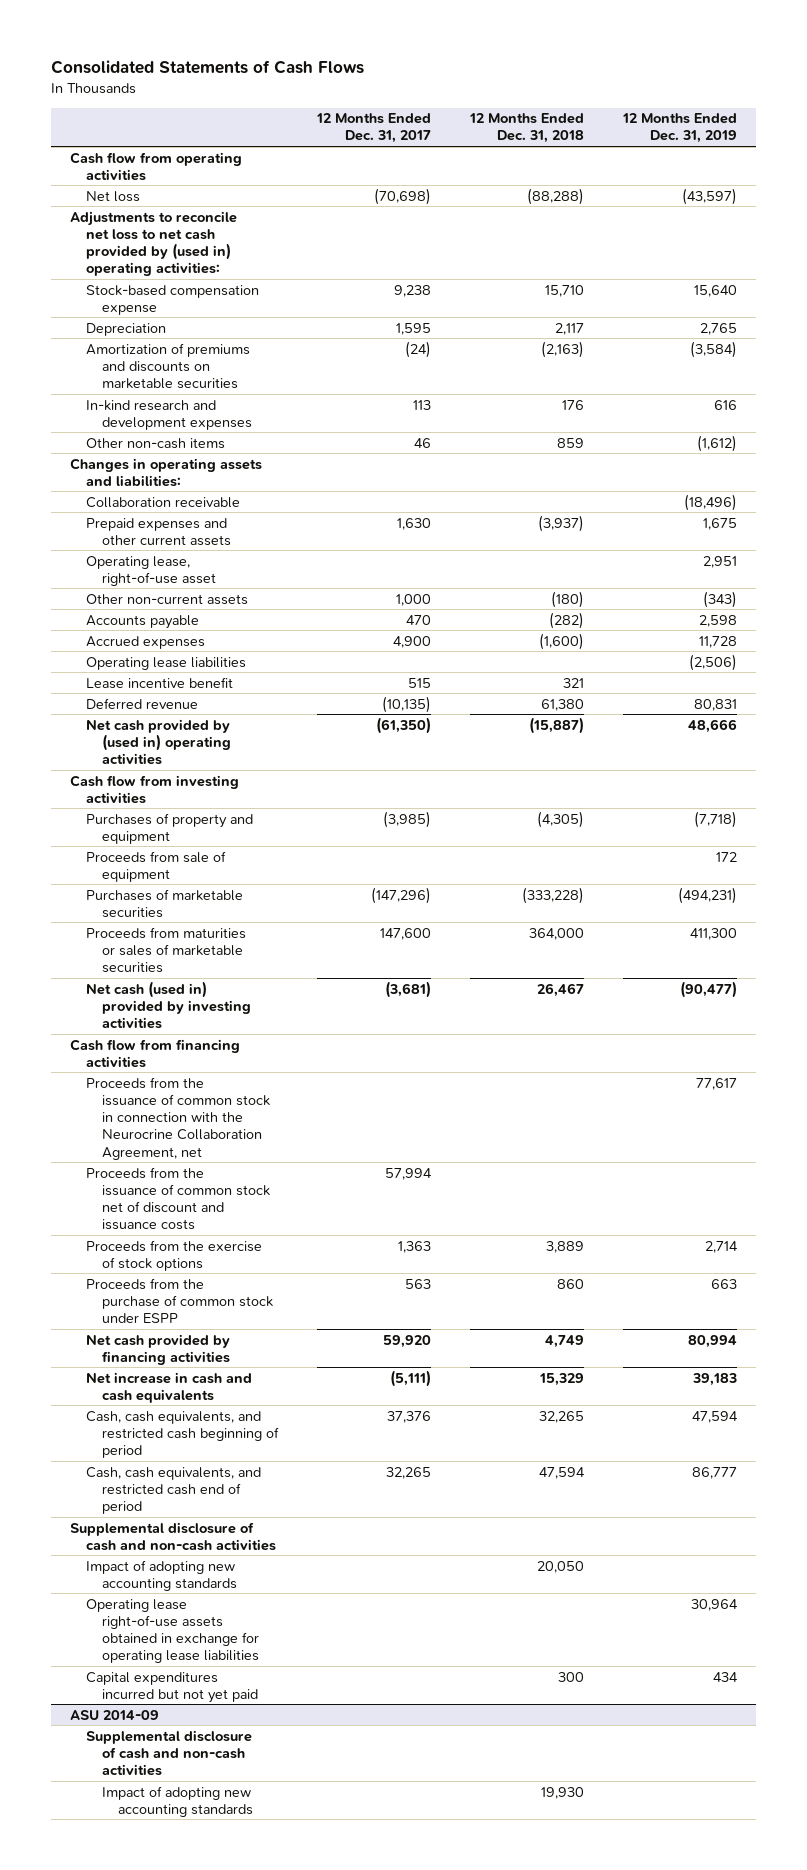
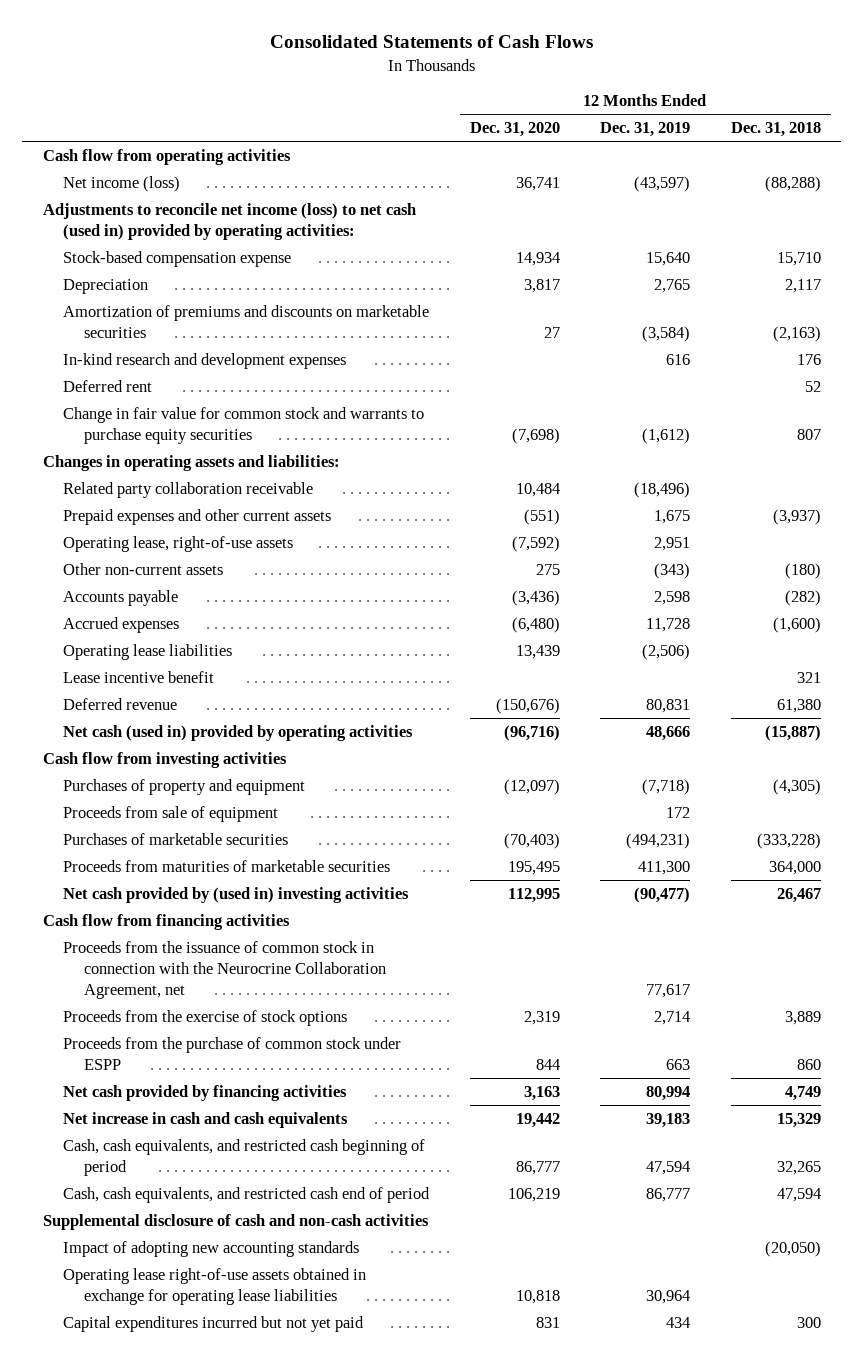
[316,113,432,144] 12 Months Ended Dec. 31, 2017 -> none
none -> [469,122,560,138] Dec. 31, 2020
[86,190,141,202] Net loss -> [63,175,181,192] Net income (loss)
[70,210,238,277] Adjustments to reconcile net loss to net cash provided by (used in) operating activities: -> [42,202,416,240] Adjustments to reconcile net income (loss) to net cash (used in) provided by operating activities:
[86,437,226,449] Other non-cash items -> none
none -> [63,379,153,392] Deferred rent
none -> [63,406,425,444] Change in fair value for common stock and warrants to purchase equity securities
[86,496,241,508] Collaboration receivable -> [63,481,314,498] Related party collaboration receivable
[86,555,217,586] Operating lease, right-of-use asset -> [63,535,294,552] Operating lease, right-of-use assets
[86,718,232,766] Net cash provided by (used in) operating activities -> [63,724,414,741] Net cash (used in) provided by operating activities
[86,926,247,974] Proceeds from maturities or sales of marketable securities -> [63,859,391,872] Proceeds from maturities of marketable securities
[86,980,252,1030] Net cash (used in) provided by investing activities -> [63,886,410,903] Net cash provided by (used in) investing activities
[86,1166,271,1231] Proceeds from the issuance of common stock net of discount and issuance costs -> none
[537,1560,585,1573] 20,050 -> [764,1240,821,1257] (20,050)
[70,1709,160,1720] ASU 2014-09 -> none
[86,1729,253,1777] Supplemental disclosure of cash and non-cash activities -> none
[102,1785,254,1817] Impact of adopting new accounting standards -> none

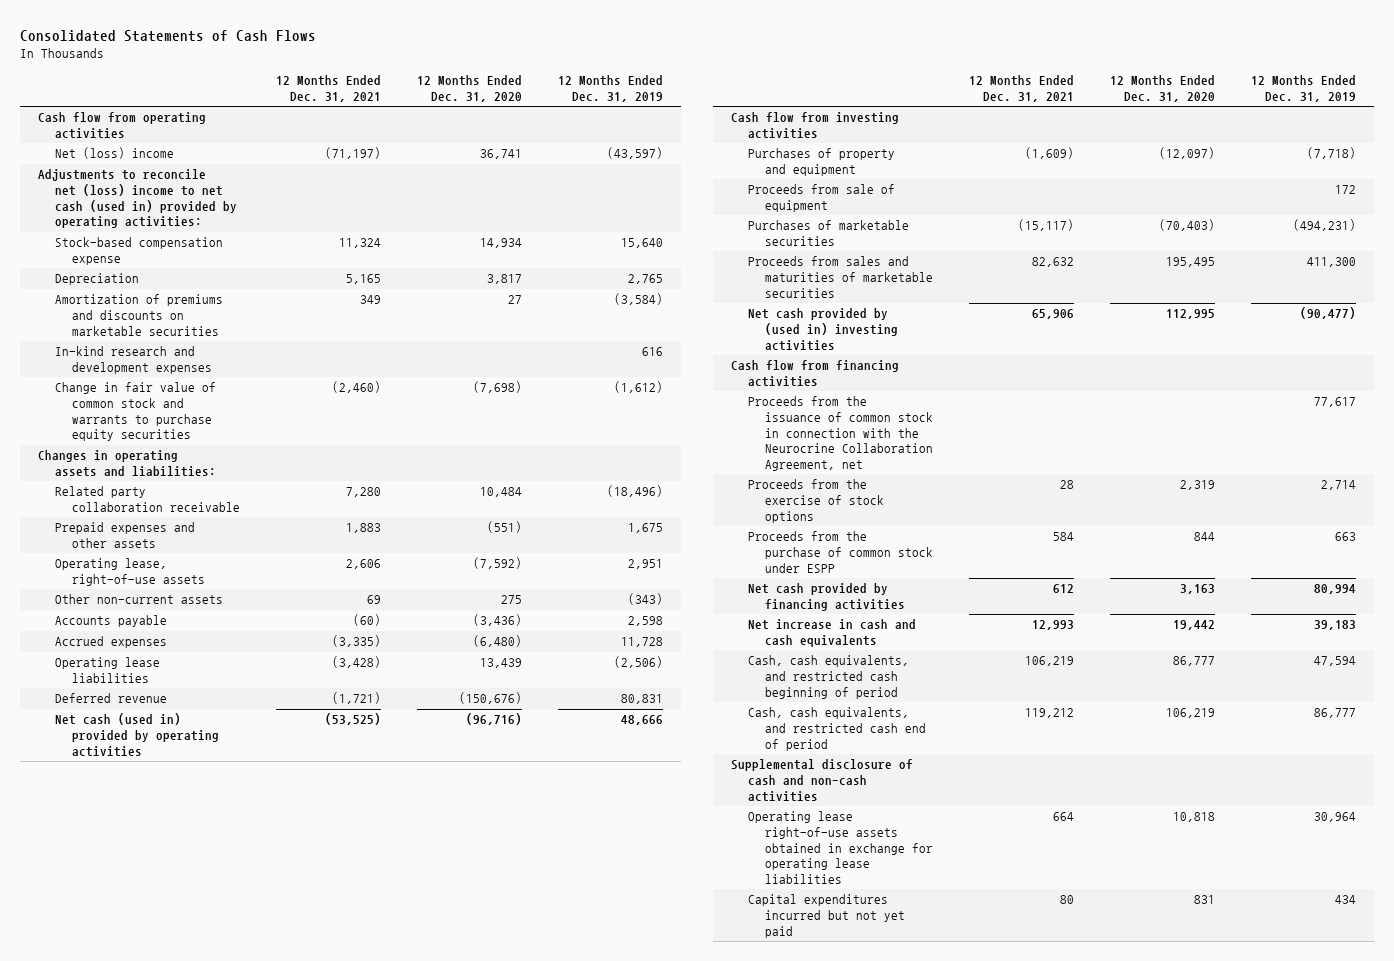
[730,122,821,138] Dec. 31, 2018 -> none
none -> [276,75,382,102] 12 Months Ended Dec. 31, 2021
[63,175,181,192] Net income (loss) -> [55,147,175,160] Net (loss) income
[42,202,416,240] Adjustments to reconcile net income (loss) to net cash (used in) provided by operating activities: -> [38,169,238,229] Adjustments to reconcile net (loss) income to net cash (used in) provided by operating activities:
[63,379,153,392] Deferred rent -> none
[63,406,425,444] Change in fair value for common stock and warrants to purchase equity securities -> [55,382,217,442] Change in fair value of common stock and warrants to purchase equity securities
[63,508,332,525] Prepaid expenses and other current assets -> [55,522,196,549] Prepaid expenses and other assets
[63,670,215,683] Lease incentive benefit -> none
[63,859,391,872] Proceeds from maturities of marketable securities -> [747,256,934,298] Proceeds from sales and maturities of marketable securities
[63,1240,360,1257] Impact of adopting new accounting standards -> none

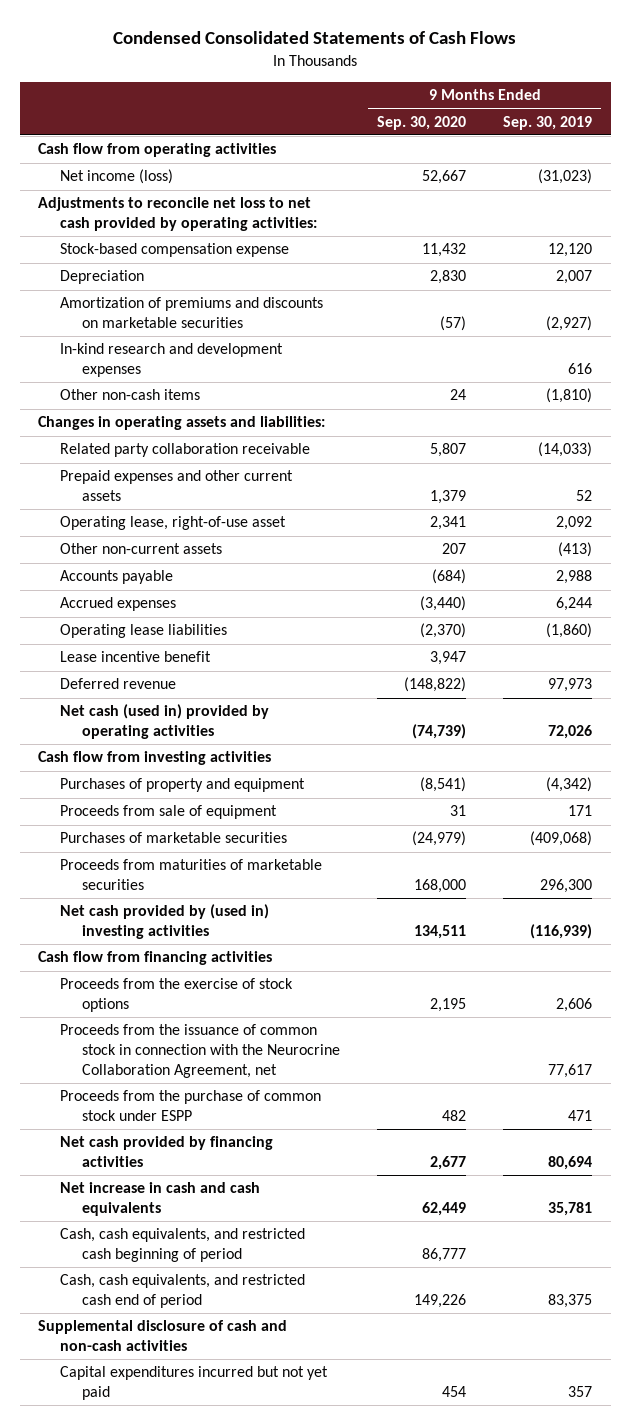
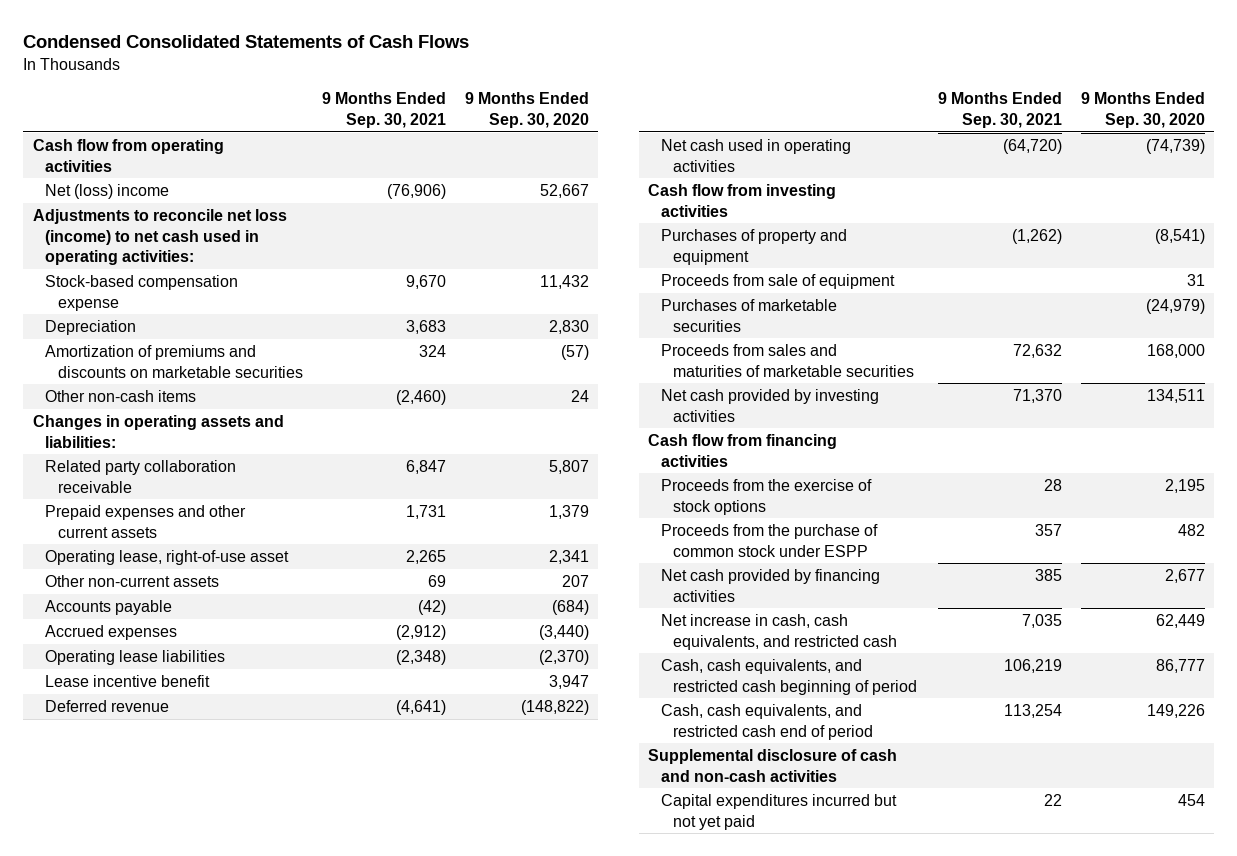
[503,115,593,130] Sep. 30, 2019 -> none
none -> [321,92,446,128] 9 Months Ended Sep. 30, 2021
[60,169,174,185] Net income (loss) -> [45,184,170,200] Net (loss) income
[38,197,318,232] Adjustments to reconcile net loss to net cash provided by operating activities: -> [32,209,287,266] Adjustments to reconcile net loss (income) to net cash used in operating activities:
[60,343,284,378] In-kind research and development expenses -> none
[60,704,270,740] Net cash (used in) provided by operating activities -> [660,139,851,172] Net cash used in operating activities
[60,859,323,891] Proceeds from maturities of marketable securities -> [660,344,915,377] Proceeds from sales and maturities of marketable securities
[60,904,270,940] Net cash provided by (used in) investing activities -> [660,389,879,422] Net cash provided by investing activities
[60,1024,340,1078] Proceeds from the issuance of common stock in connection with the Neurocrine Collaboration Agreement, net -> none
[60,1182,261,1217] Net increase in cash and cash equivalents -> [660,614,898,650] Net increase in cash, cash equivalents, and restricted cash

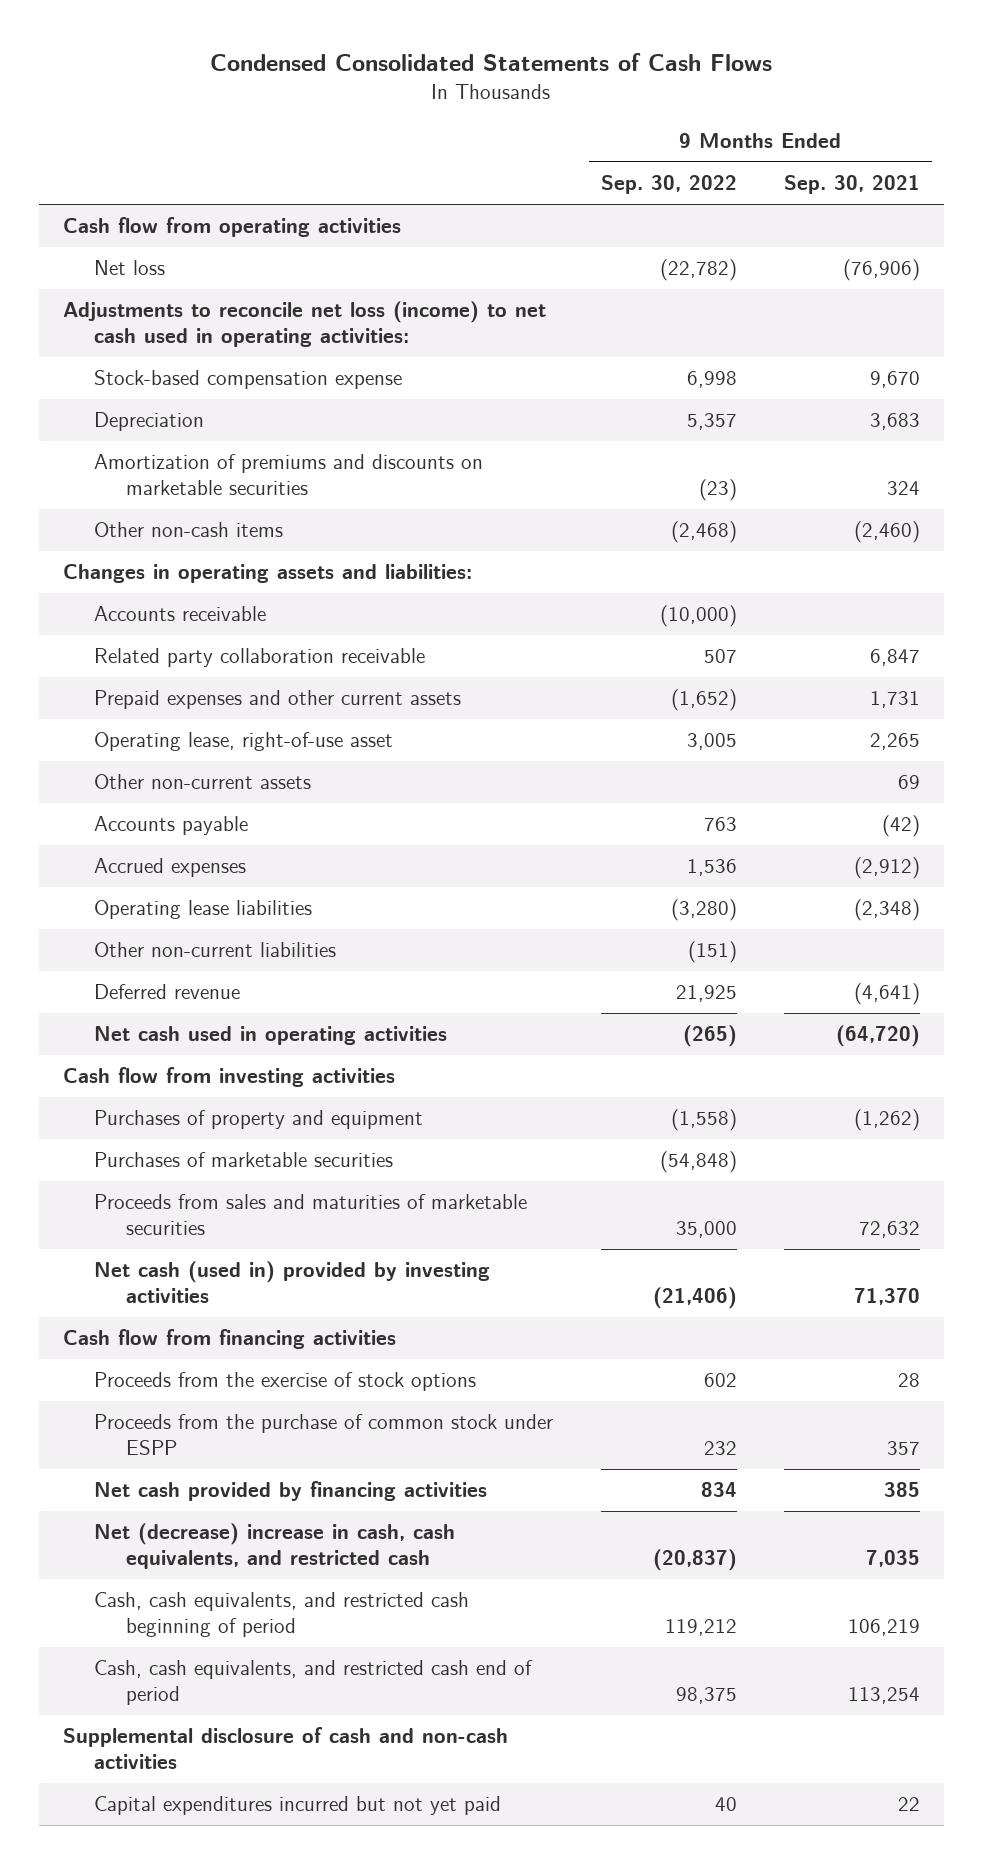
[464,92,589,128] 9 Months Ended Sep. 30, 2020 -> none
none -> [600,175,737,195] Sep. 30, 2022
[45,184,170,200] Net (loss) income -> [94,260,166,276] Net loss
none -> [94,606,267,622] Accounts receivable
[45,675,211,688] Lease incentive benefit -> none
none -> [94,942,337,958] Other non-current liabilities
[660,274,895,290] Proceeds from sale of equipment -> none
[660,389,879,422] Net cash provided by investing activities -> [94,1261,491,1304] Net cash (used in) provided by investing activities
[660,614,898,650] Net increase in cash, cash equivalents, and restricted cash -> [94,1523,456,1570] Net (decrease) increase in cash, cash equivalents, and restricted cash

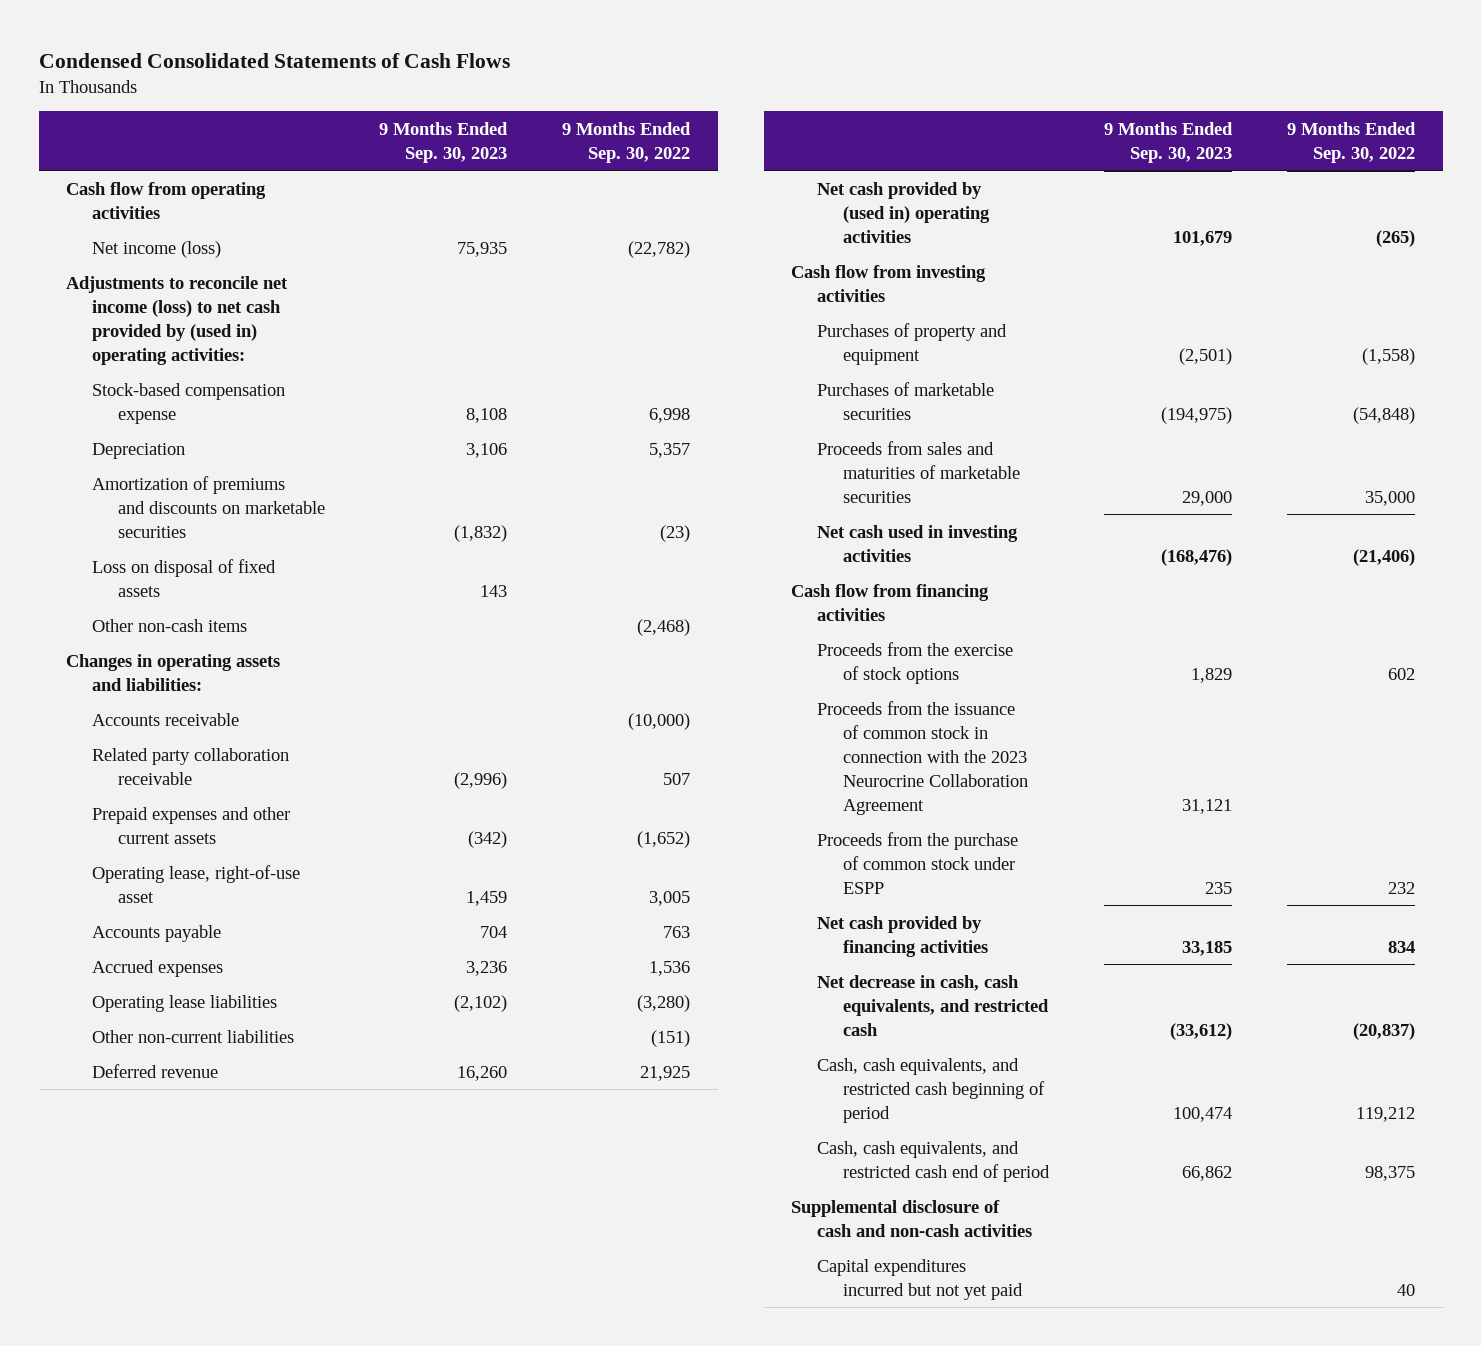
[783,175,920,195] Sep. 30, 2021 -> none
none -> [379,121,509,163] 9 Months Ended Sep. 30, 2023
[94,260,166,276] Net loss -> [91,240,221,258] Net income (loss)
[62,301,546,348] Adjustments to reconcile net loss (income) to net cash used in operating activities: -> [66,275,289,365] Adjustments to reconcile net income (loss) to net cash provided by (used in) operating activities:
none -> [91,558,276,597] Loss on disposal of fixed assets
[94,774,312,790] Other non-current assets -> none
[94,1026,448,1046] Net cash used in operating activities -> [816,181,990,243] Net cash provided by (used in) operating activities
[94,1261,491,1304] Net cash (used in) provided by investing activities -> [816,524,1018,562] Net cash used in investing activities
none -> [816,700,1028,815] Proceeds from the issuance of common stock in connection with the 2023 Neurocrine Collaboration Agreement
[94,1523,456,1570] Net (decrease) increase in cash, cash equivalents, and restricted cash -> [816,974,1049,1036] Net decrease in cash, cash equivalents, and restricted cash

